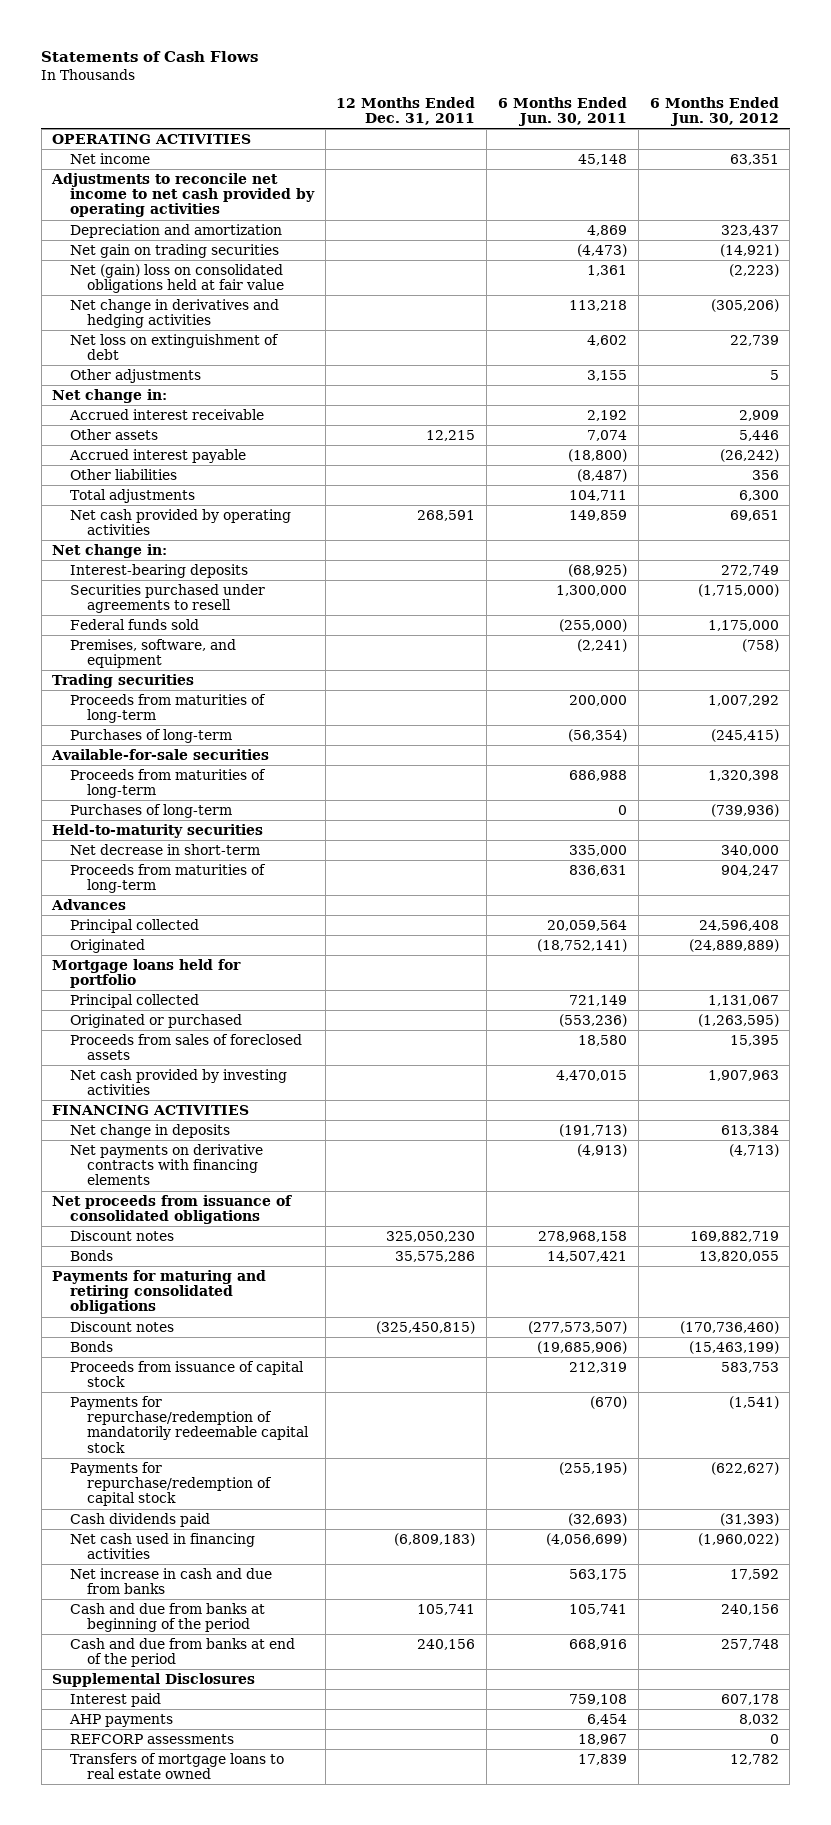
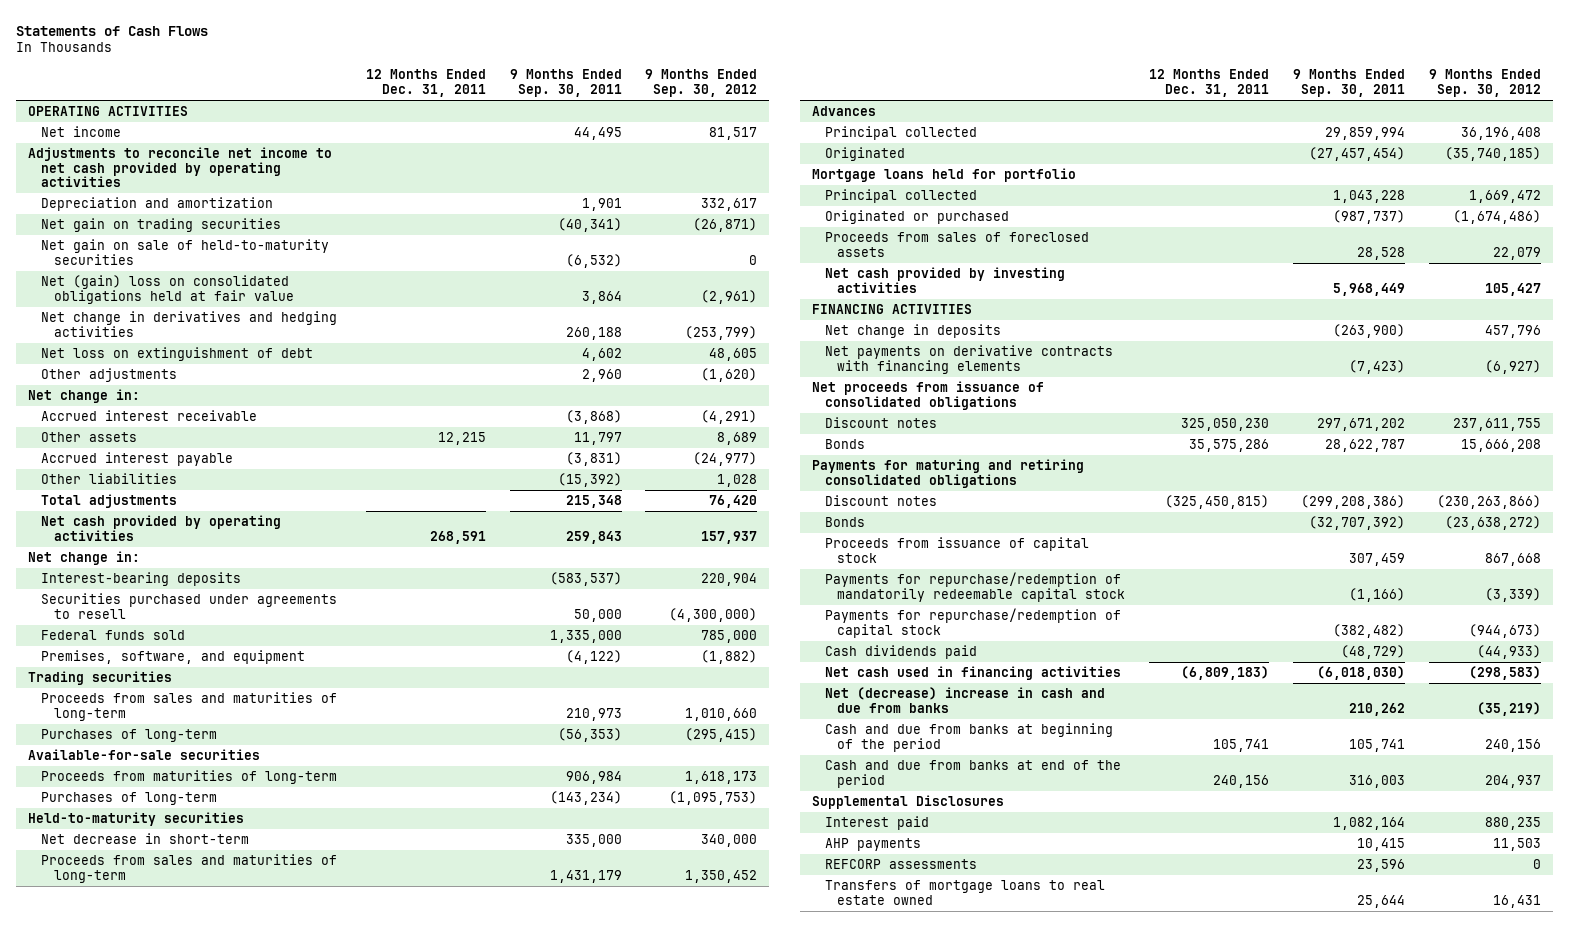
[498,96,628,126] 6 Months Ended Jun. 30, 2011 -> none
[649,96,779,126] 6 Months Ended Jun. 30, 2012 -> none
none -> [509,69,622,97] 9 Months Ended Sep. 30, 2011
none -> [645,69,758,97] 9 Months Ended Sep. 30, 2012
none -> [41,239,330,265] Net gain on sale of held-to-maturity securities
[69,693,266,724] Proceeds from maturities of long-term -> [41,692,338,721] Proceeds from sales and maturities of long-term
[69,863,266,894] Proceeds from maturities of long-term -> [41,854,338,883] Proceeds from sales and maturities of long-term
[69,1567,272,1595] Net increase in cash and due from banks -> [824,687,1105,713] Net (decrease) increase in cash and due from banks

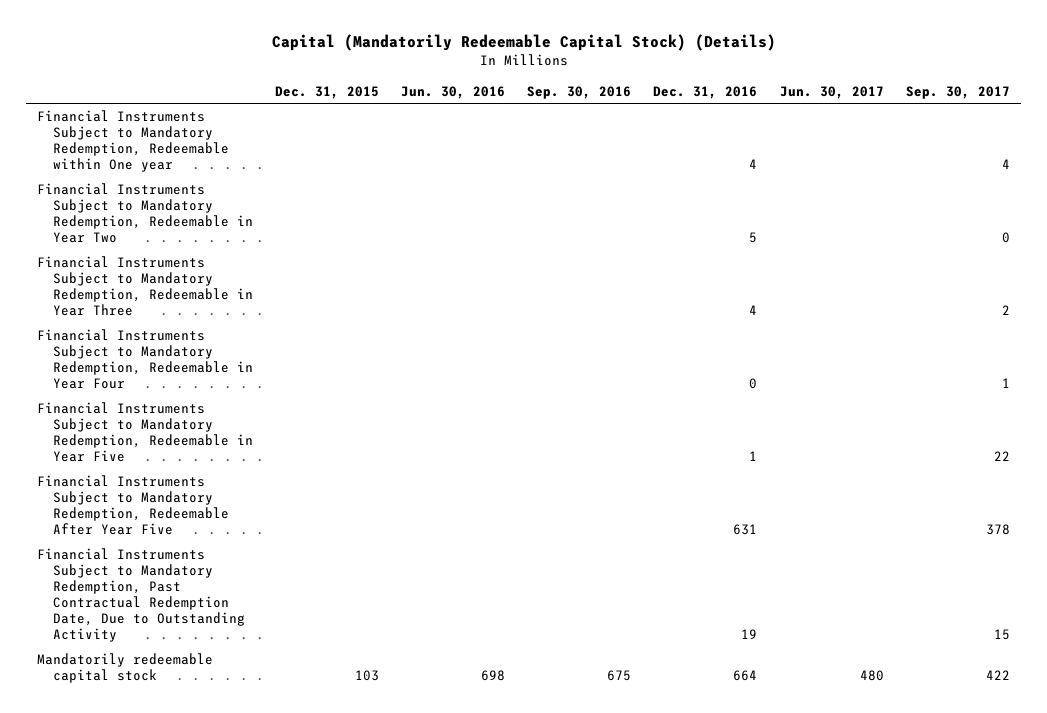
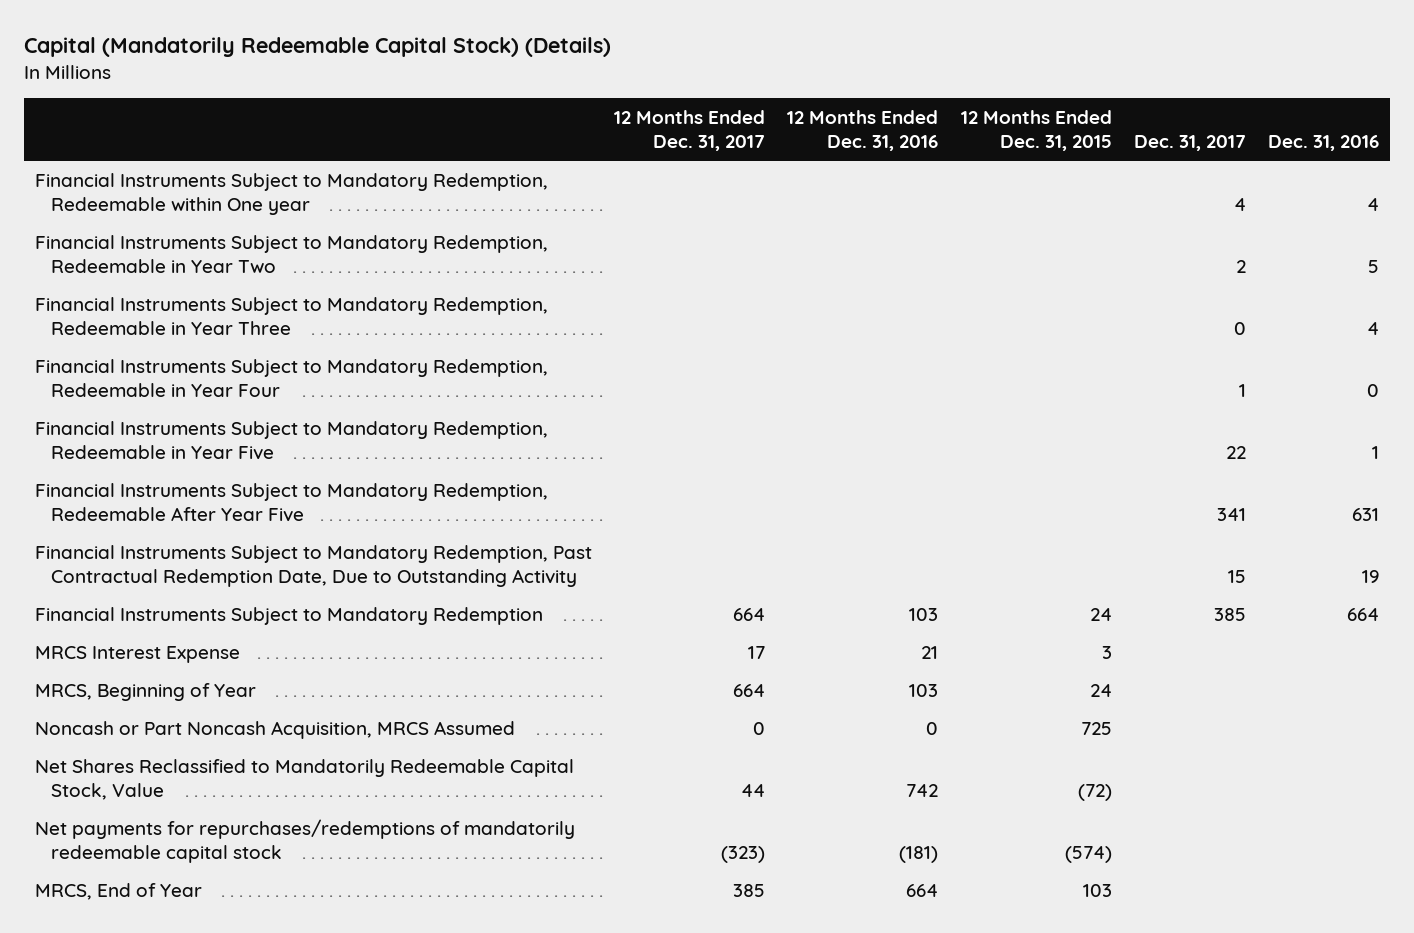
[274,85,379,99] Dec. 31, 2015 -> none
[401,85,506,99] Jun. 30, 2016 -> none
[527,85,632,99] Sep. 30, 2016 -> none
[779,85,884,99] Jun. 30, 2017 -> none
[905,85,1010,99] Sep. 30, 2017 -> none
none -> [614,109,766,151] 12 Months Ended Dec. 31, 2017
none -> [787,109,939,151] 12 Months Ended Dec. 31, 2016
none -> [960,109,1112,151] 12 Months Ended Dec. 31, 2015
none -> [1133,134,1246,151] Dec. 31, 2017
[37,652,214,683] Mandatorily redeemable capital stock -> [35,606,544,625] Financial Instruments Subject to Mandatory Redemption
none -> [35,645,241,663] MRCS Interest Expense
none -> [35,682,257,701] MRCS, Beginning of Year
none -> [35,720,516,739] Noncash or Part Noncash Acquisition, MRCS Assumed
none -> [35,758,575,800] Net Shares Reclassified to Mandatorily Redeemable Capital Stock, Value
none -> [35,818,576,863] Net payments for repurchases/redemptions of mandatorily redeemable capital stock
none -> [35,882,203,900] MRCS, End of Year

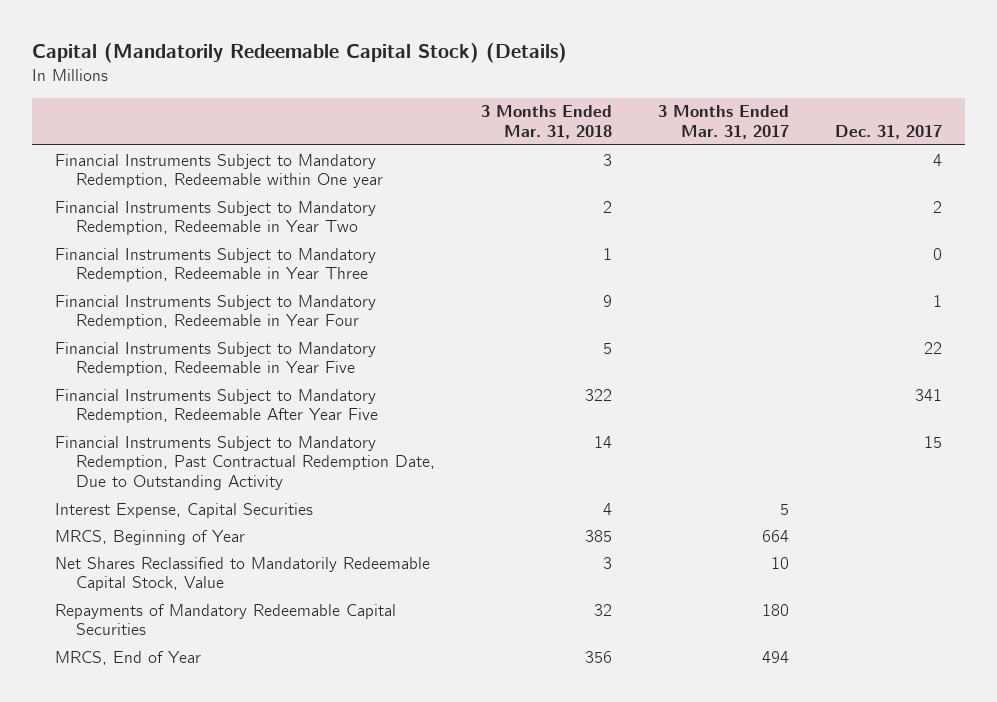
[614,109,766,151] 12 Months Ended Dec. 31, 2017 -> none
[787,109,939,151] 12 Months Ended Dec. 31, 2016 -> none
[960,109,1112,151] 12 Months Ended Dec. 31, 2015 -> none
[1267,134,1379,151] Dec. 31, 2016 -> none
none -> [480,105,612,140] 3 Months Ended Mar. 31, 2018
none -> [657,105,789,140] 3 Months Ended Mar. 31, 2017
[35,606,544,625] Financial Instruments Subject to Mandatory Redemption -> none
[35,645,241,663] MRCS Interest Expense -> [54,502,313,518] Interest Expense, Capital Securities
[35,720,516,739] Noncash or Part Noncash Acquisition, MRCS Assumed -> none
[35,818,576,863] Net payments for repurchases/redemptions of mandatorily redeemable capital stock -> [54,603,396,636] Repayments of Mandatory Redeemable Capital Securities

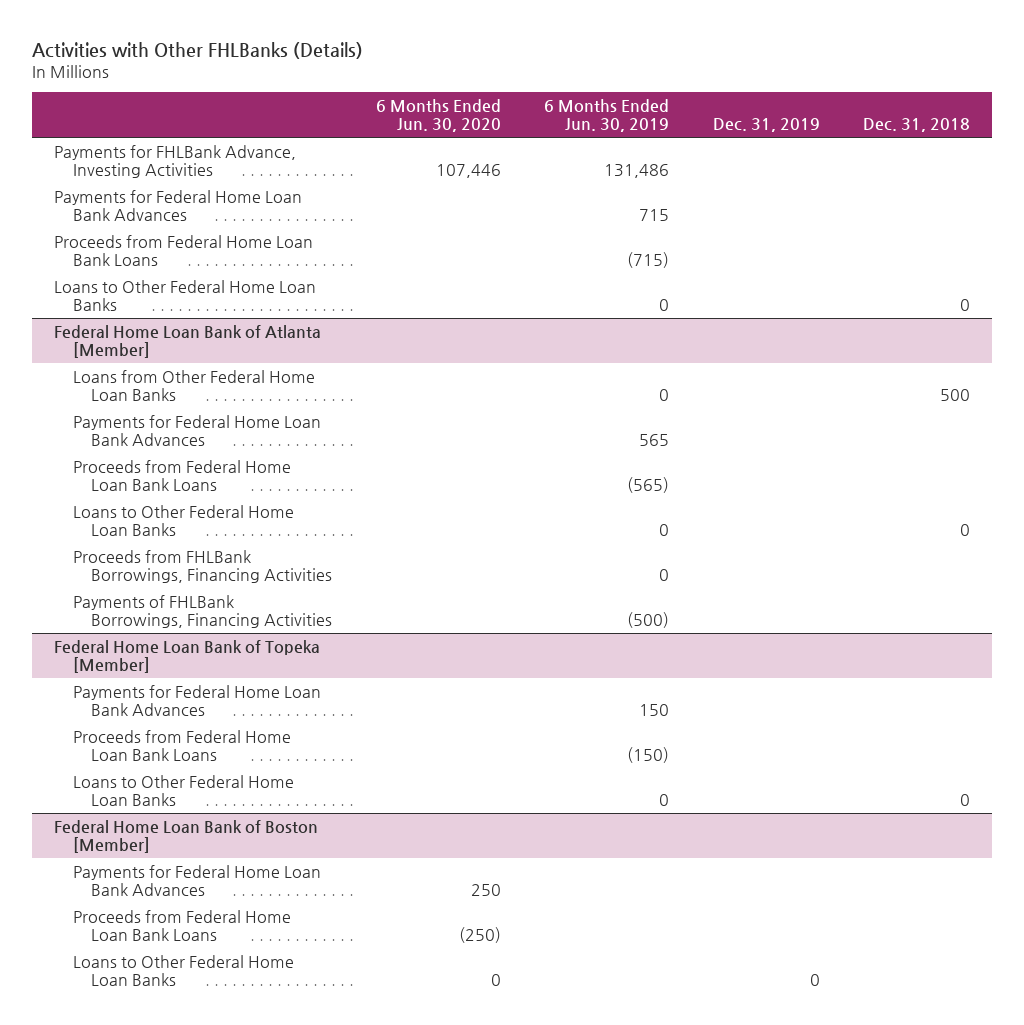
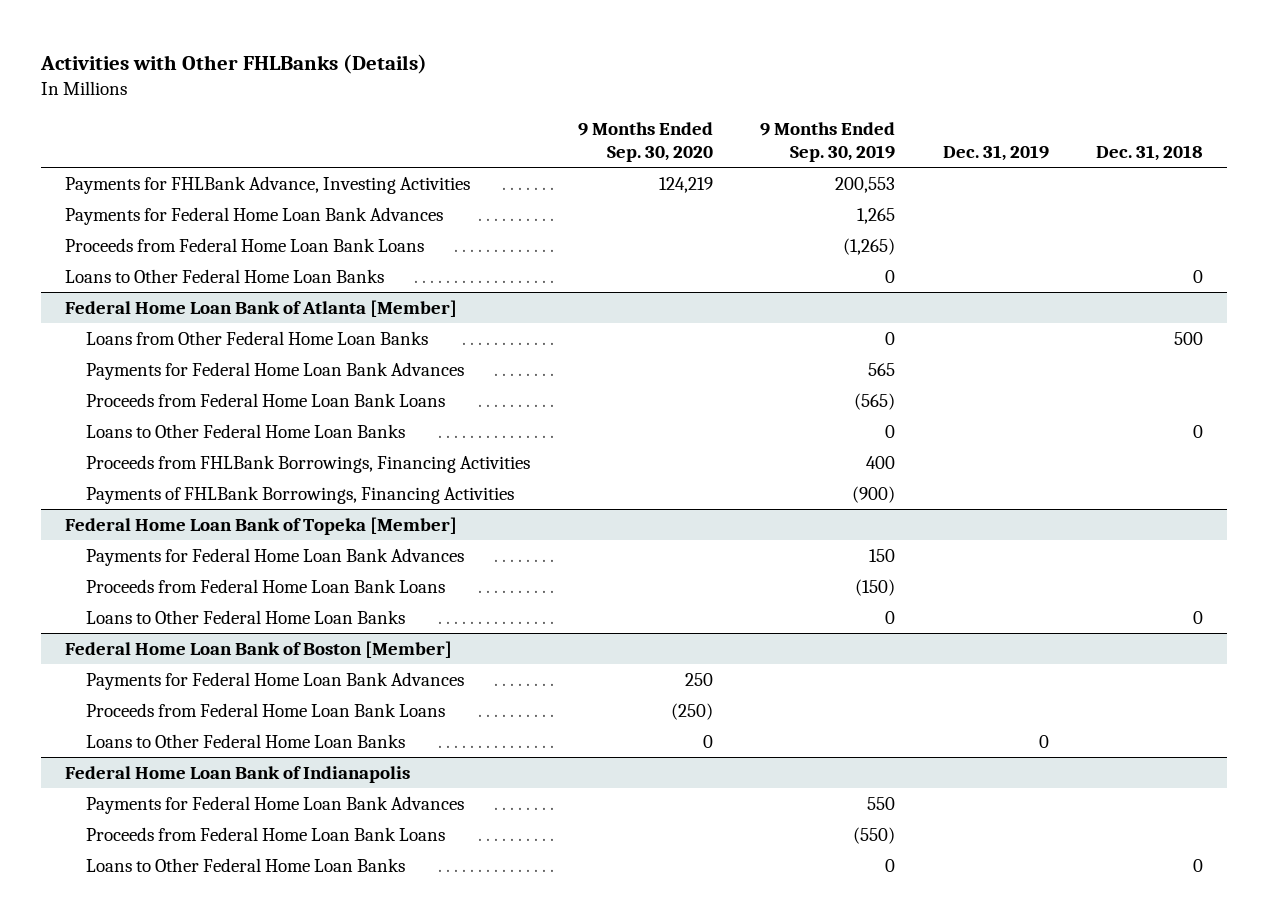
[375,98,501,133] 6 Months Ended Jun. 30, 2020 -> none
[544,98,670,133] 6 Months Ended Jun. 30, 2019 -> none
none -> [577,122,713,163] 9 Months Ended Sep. 30, 2020
none -> [760,122,896,163] 9 Months Ended Sep. 30, 2019
none -> [65,765,411,783] Federal Home Loan Bank of Indianapolis
none -> [86,795,465,814] Payments for Federal Home Loan Bank Advances
none -> [86,826,446,841] Proceeds from Federal Home Loan Bank Loans
none -> [86,857,406,872] Loans to Other Federal Home Loan Banks

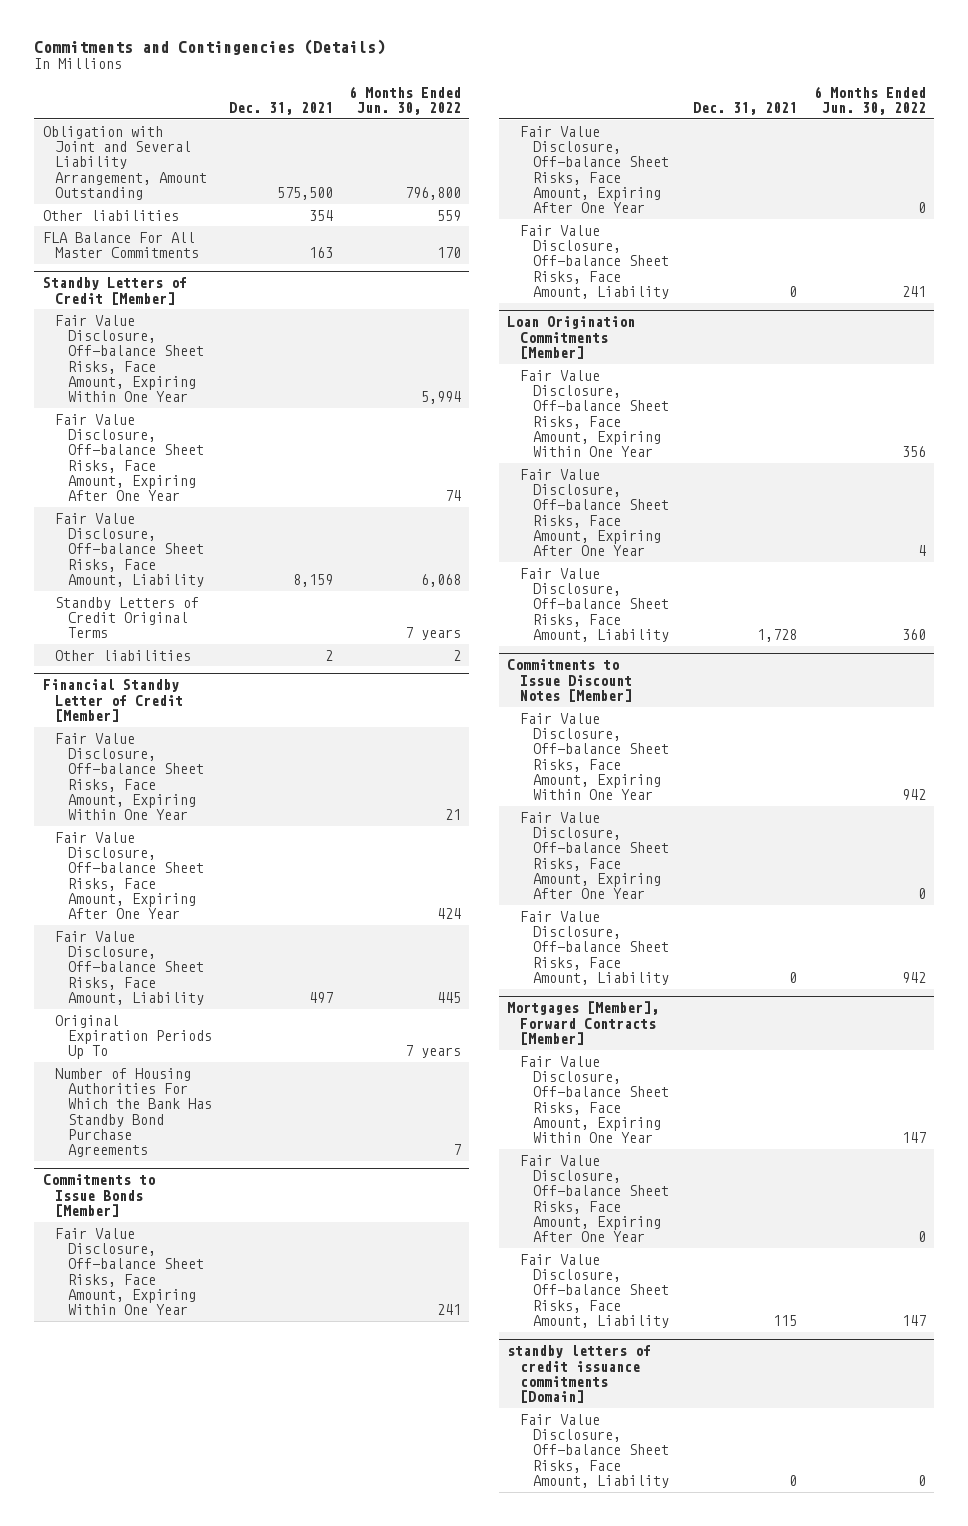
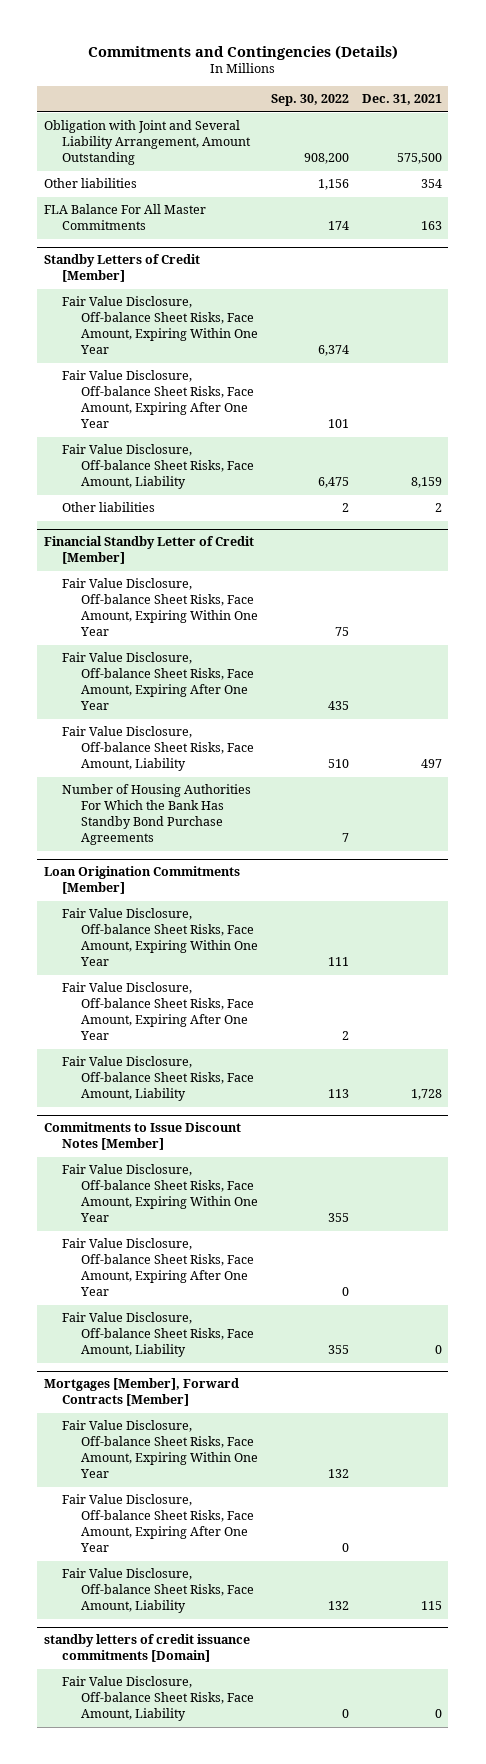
[348,85,461,115] 6 Months Ended Jun. 30, 2022 -> none
none -> [271,94,350,107] Sep. 30, 2022
[55,596,200,639] Standby Letters of Credit Original Terms -> none
[55,1014,213,1060] Original Expiration Periods Up To -> none
[42,1174,155,1217] Commitments to Issue Bonds [Member] -> none
[55,1227,205,1316] Fair Value Disclosure, Off-balance Sheet Risks, Face Amount, Expiring Within One Year -> none
[520,125,669,214] Fair Value Disclosure, Off-balance Sheet Risks, Face Amount, Expiring After One Year -> none
[520,224,669,299] Fair Value Disclosure, Off-balance Sheet Risks, Face Amount, Liability -> none

